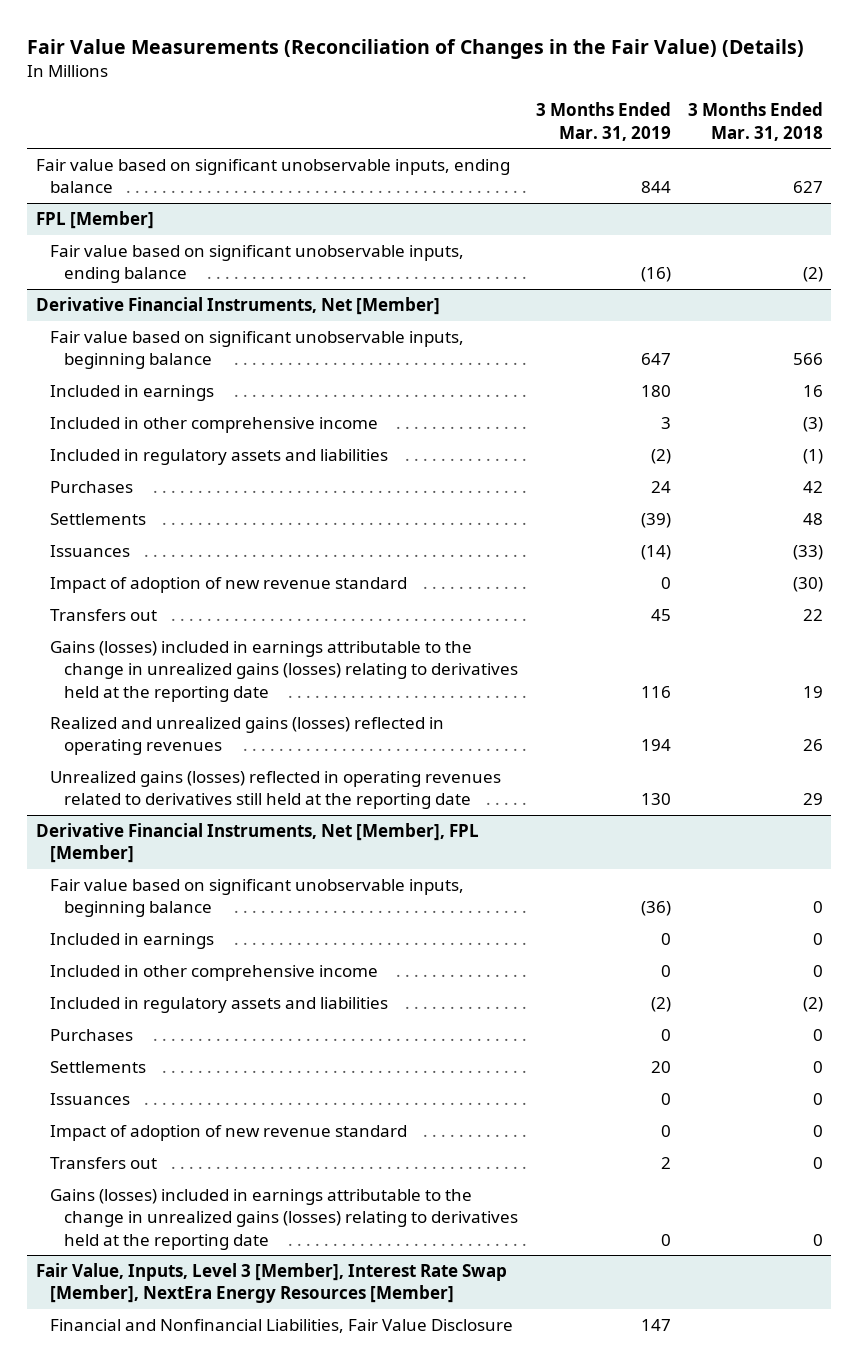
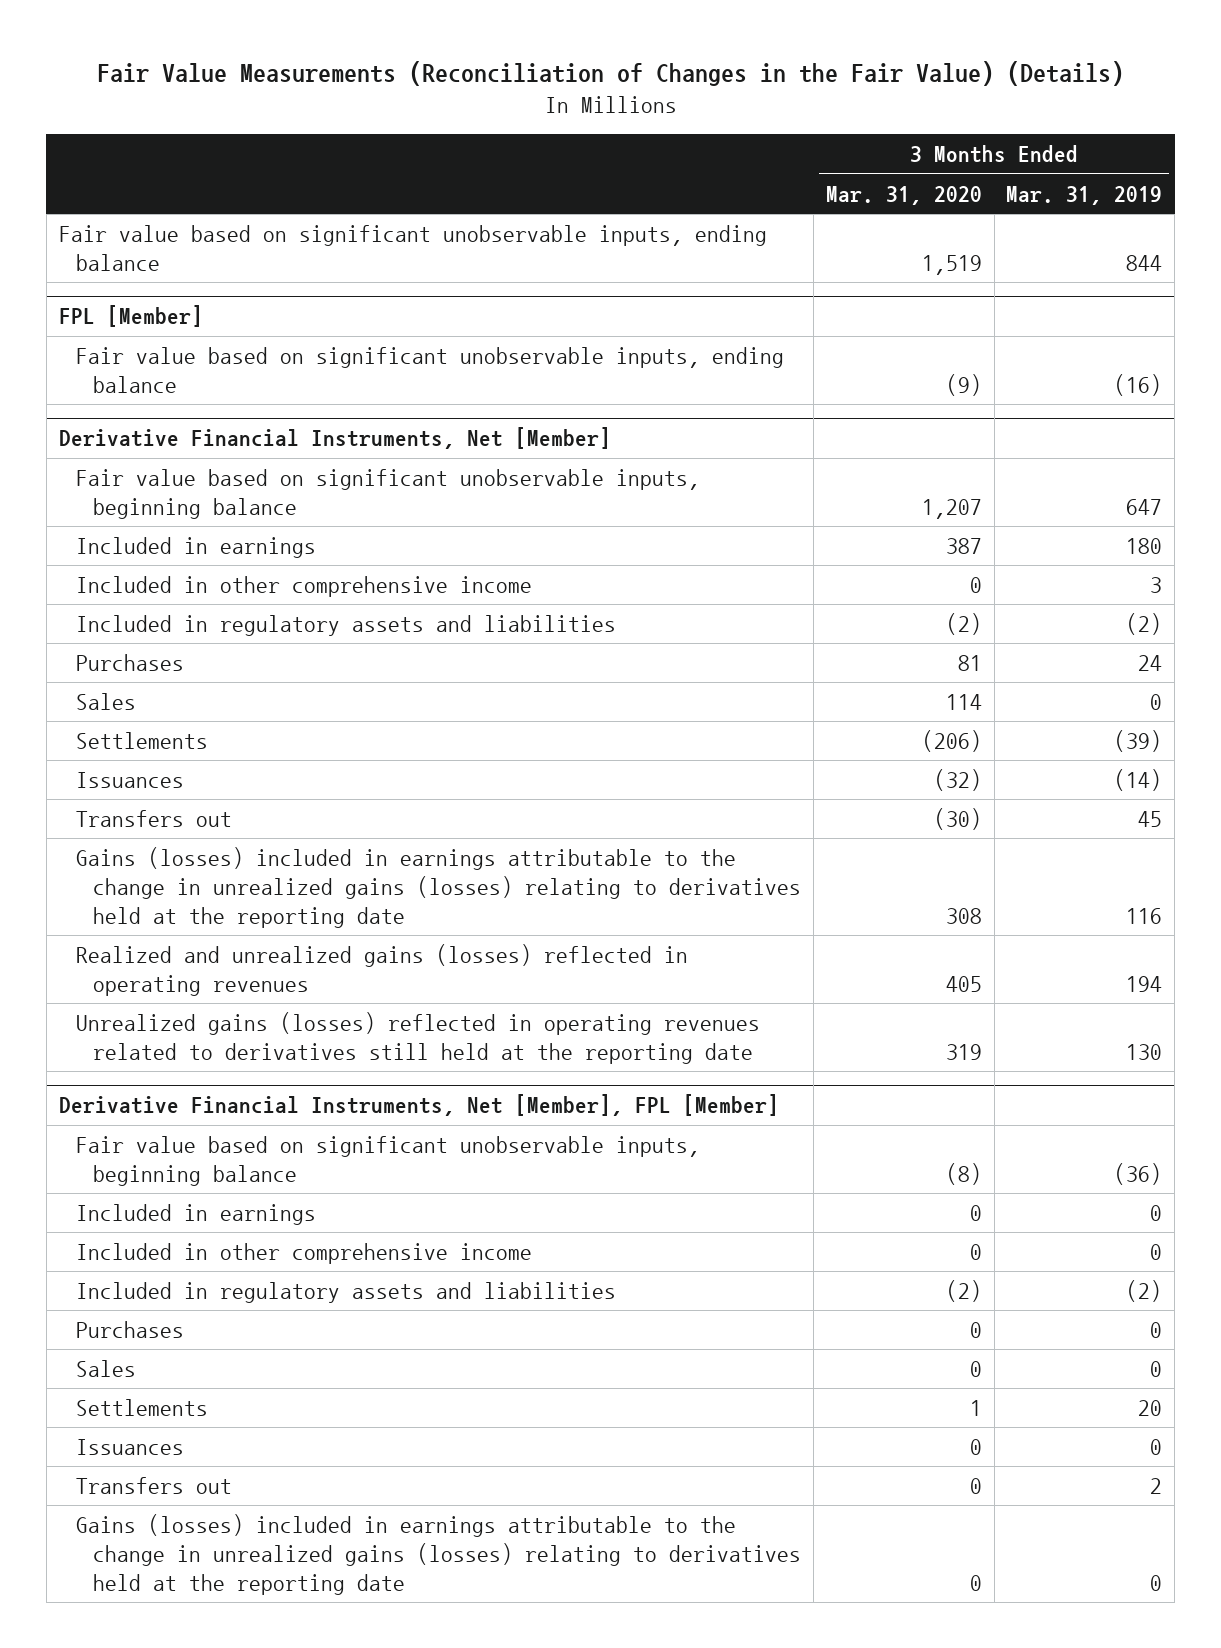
[687,102,823,141] 3 Months Ended Mar. 31, 2018 -> none
none -> [825,185,982,205] Mar. 31, 2020
none -> [75,692,136,710] Sales
[50,576,408,593] Impact of adoption of new revenue standard -> none
none -> [75,1359,136,1377] Sales
[50,1124,408,1141] Impact of adoption of new revenue standard -> none
[36,1262,508,1304] Fair Value, Inputs, Level 3 [Member], Interest Rate Swap [Member], NextEra Energy Resources [Member] -> none
[50,1318,514,1333] Financial and Nonfinancial Liabilities, Fair Value Disclosure -> none

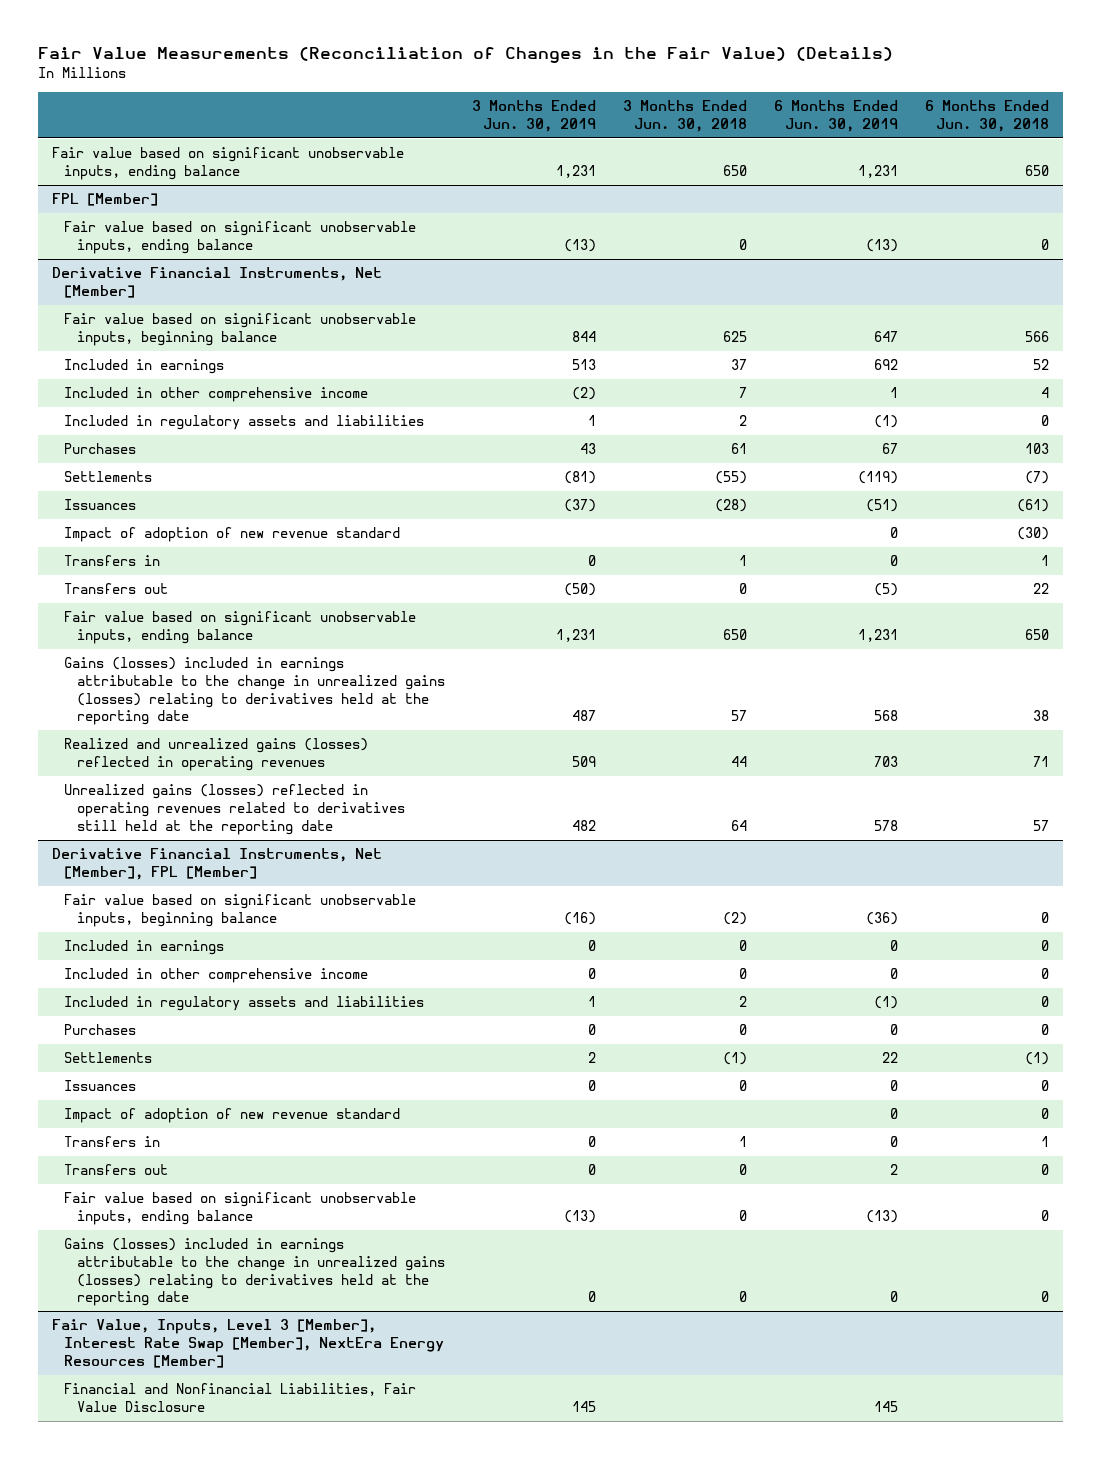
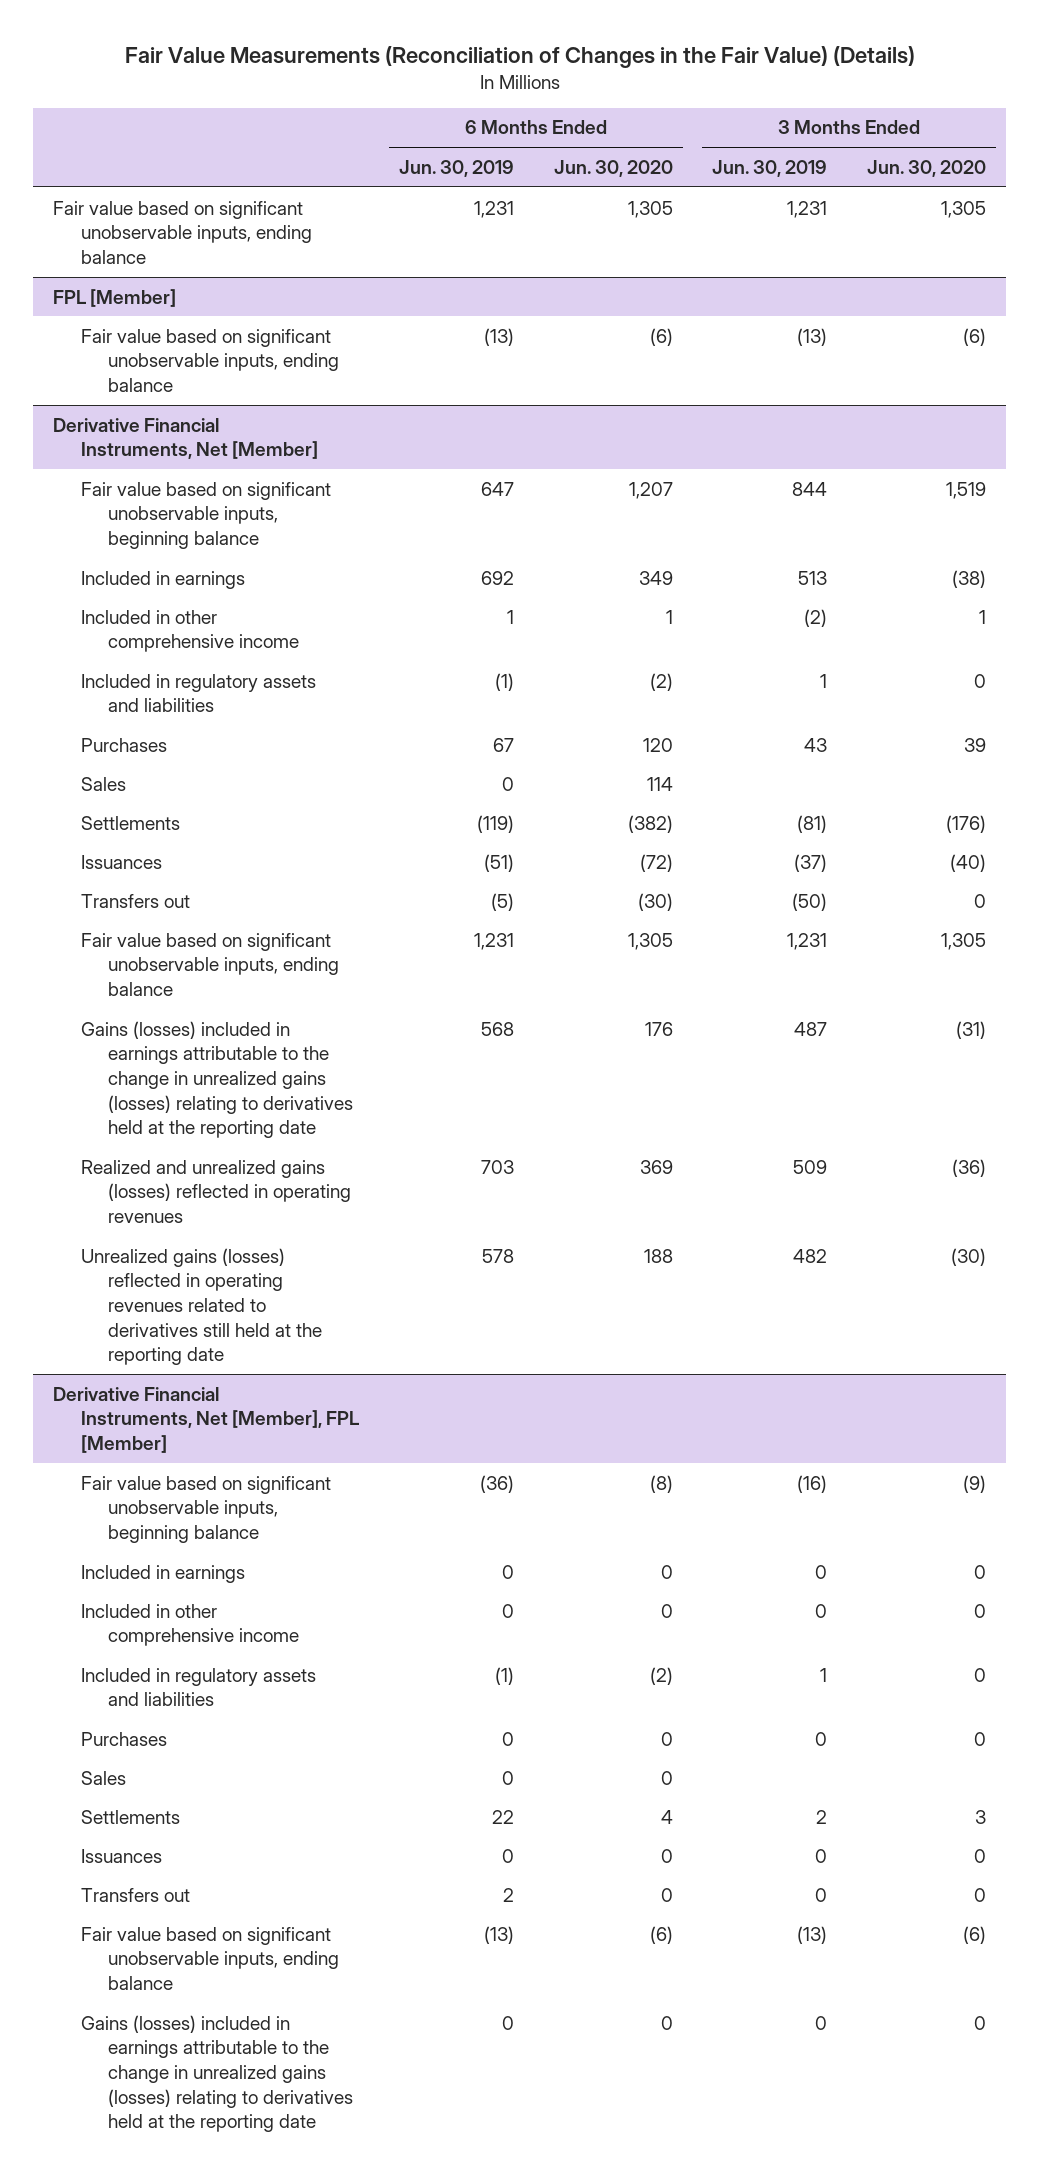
[623,99,748,132] 3 Months Ended Jun. 30, 2018 -> none
[925,99,1050,132] 6 Months Ended Jun. 30, 2018 -> none
none -> [553,159,673,177] Jun. 30, 2020
none -> [867,159,987,177] Jun. 30, 2020
none -> [80,776,126,791] Sales
[64,527,401,543] Impact of adoption of new revenue standard -> none
[64,555,161,567] Transfers in -> none
none -> [80,1770,126,1785] Sales
[64,1108,401,1124] Impact of adoption of new revenue standard -> none
[64,1136,161,1148] Transfers in -> none
[51,1319,445,1368] Fair Value, Inputs, Level 3 [Member], Interest Rate Swap [Member], NextEra Energy Resources [Member] -> none
[64,1383,417,1412] Financial and Nonfinancial Liabilities, Fair Value Disclosure -> none

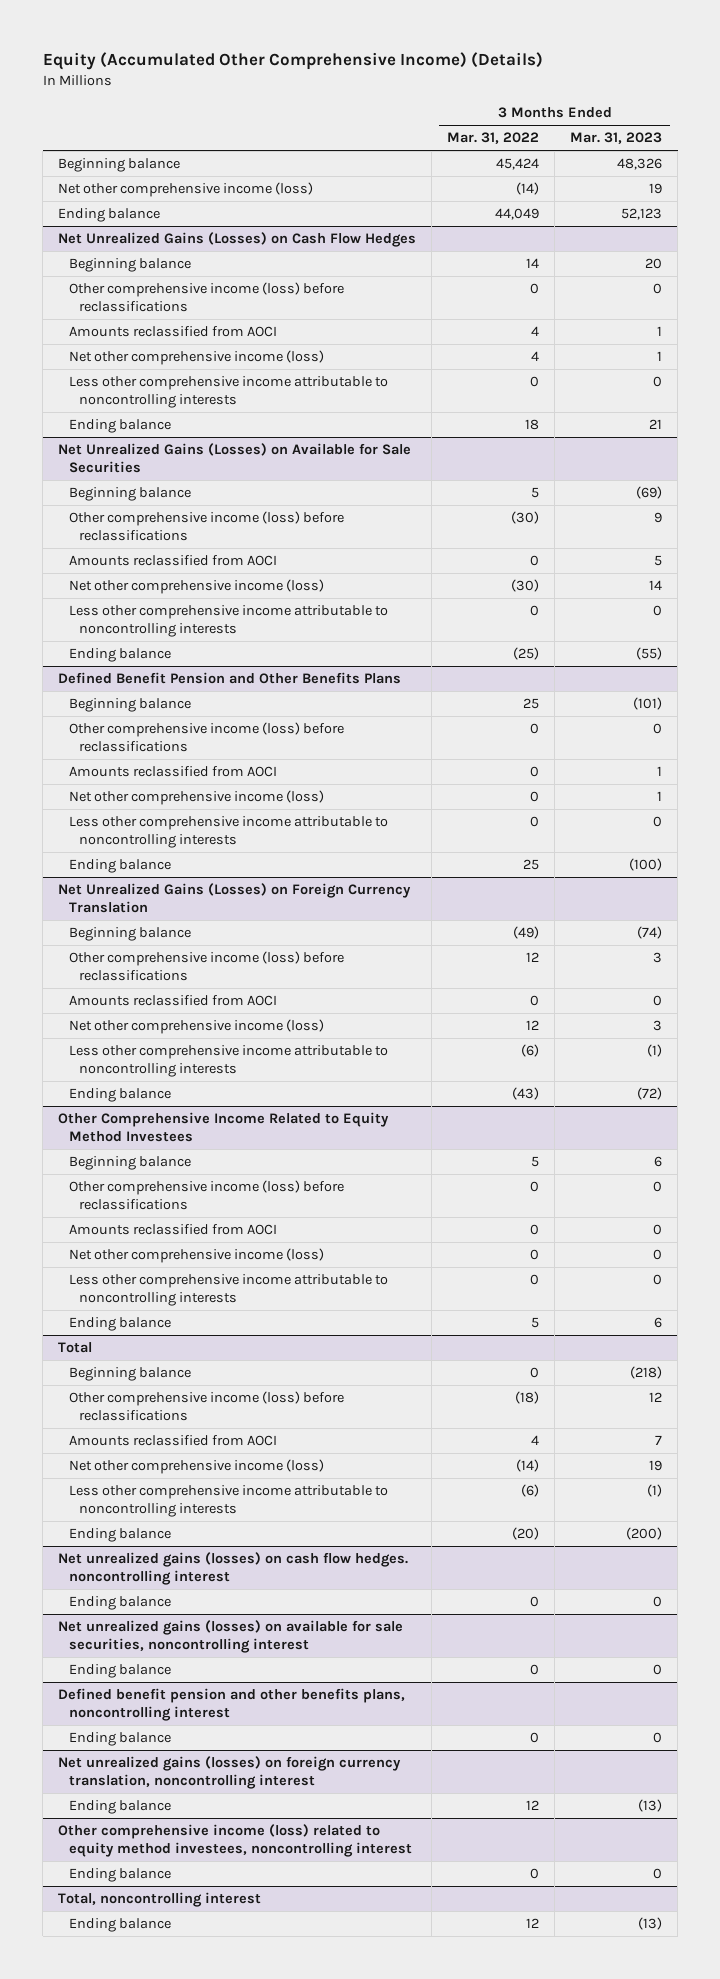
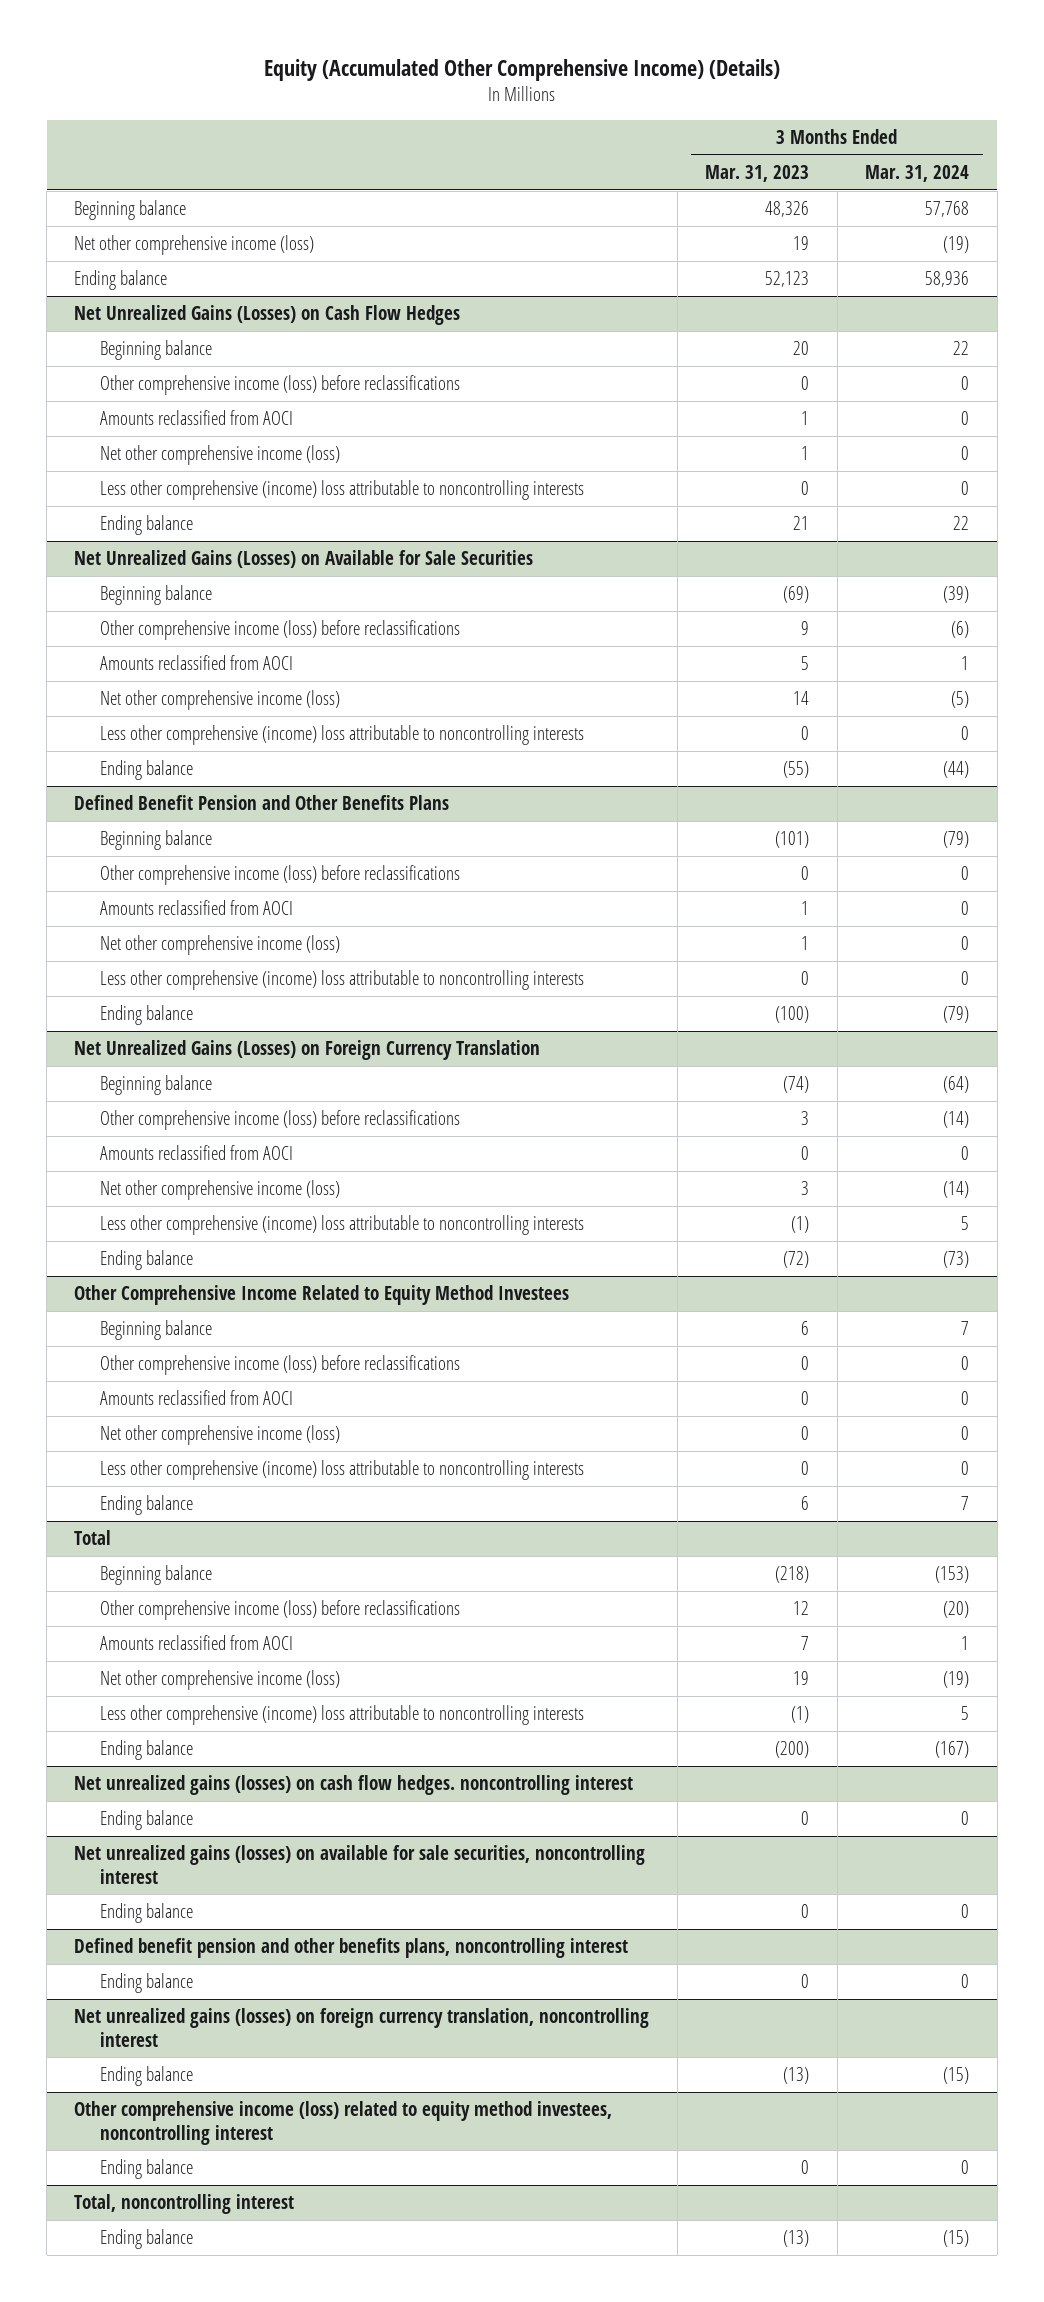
[447,132,540,145] Mar. 31, 2022 -> none
none -> [865,164,970,182] Mar. 31, 2024
[68,376,388,408] Less other comprehensive income attributable to noncontrolling interests -> [100,480,585,501] Less other comprehensive (income) loss attributable to noncontrolling interests
[68,605,388,637] Less other comprehensive income attributable to noncontrolling interests -> [100,725,585,746] Less other comprehensive (income) loss attributable to noncontrolling interests
[68,816,388,848] Less other comprehensive income attributable to noncontrolling interests -> [100,970,585,991] Less other comprehensive (income) loss attributable to noncontrolling interests
[68,1045,388,1077] Less other comprehensive income attributable to noncontrolling interests -> [100,1215,585,1236] Less other comprehensive (income) loss attributable to noncontrolling interests
[68,1274,388,1306] Less other comprehensive income attributable to noncontrolling interests -> [100,1460,585,1481] Less other comprehensive (income) loss attributable to noncontrolling interests
[68,1485,388,1517] Less other comprehensive income attributable to noncontrolling interests -> [100,1705,585,1726] Less other comprehensive (income) loss attributable to noncontrolling interests

